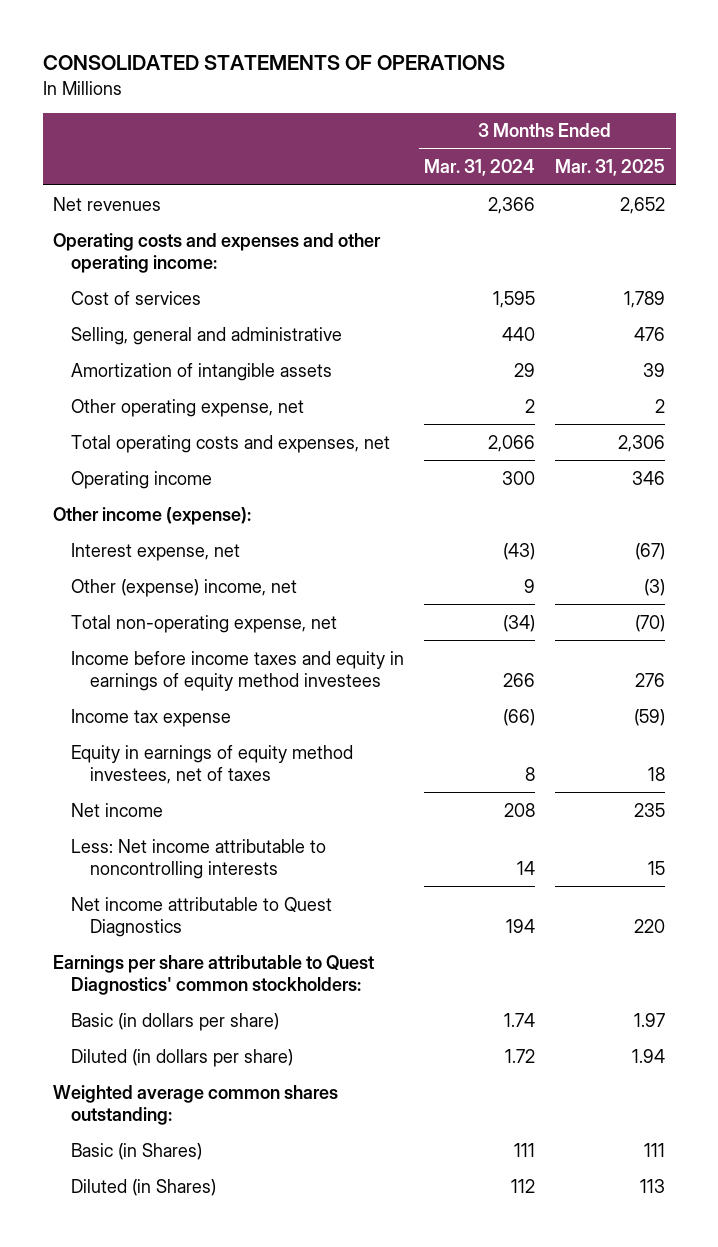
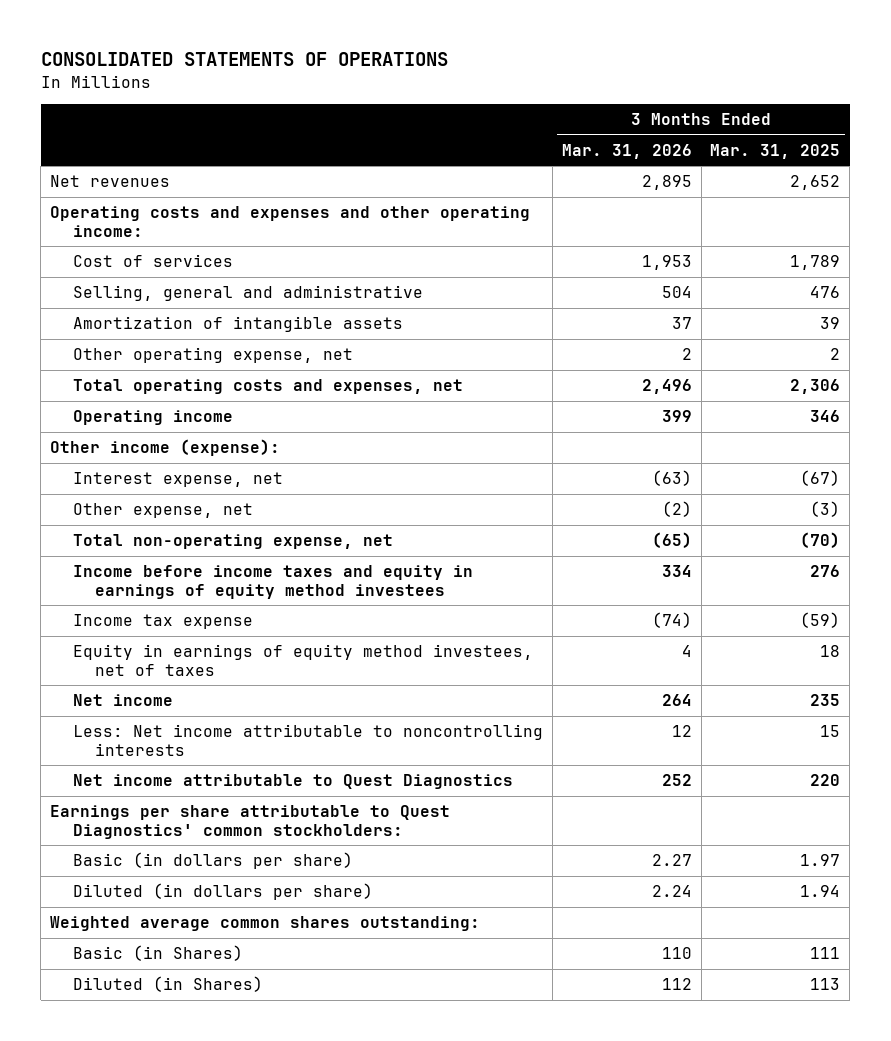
[424,159,536,177] Mar. 31, 2024 -> none
none -> [561,143,692,159] Mar. 31, 2026
[71,578,298,597] Other (expense) income, net -> [72,503,253,519] Other expense, net

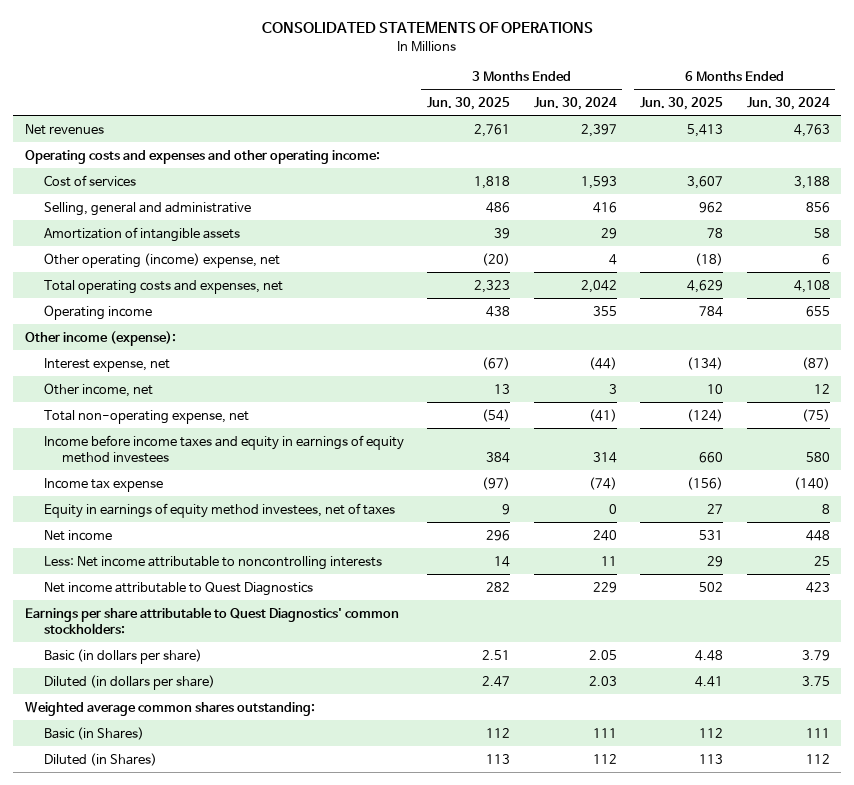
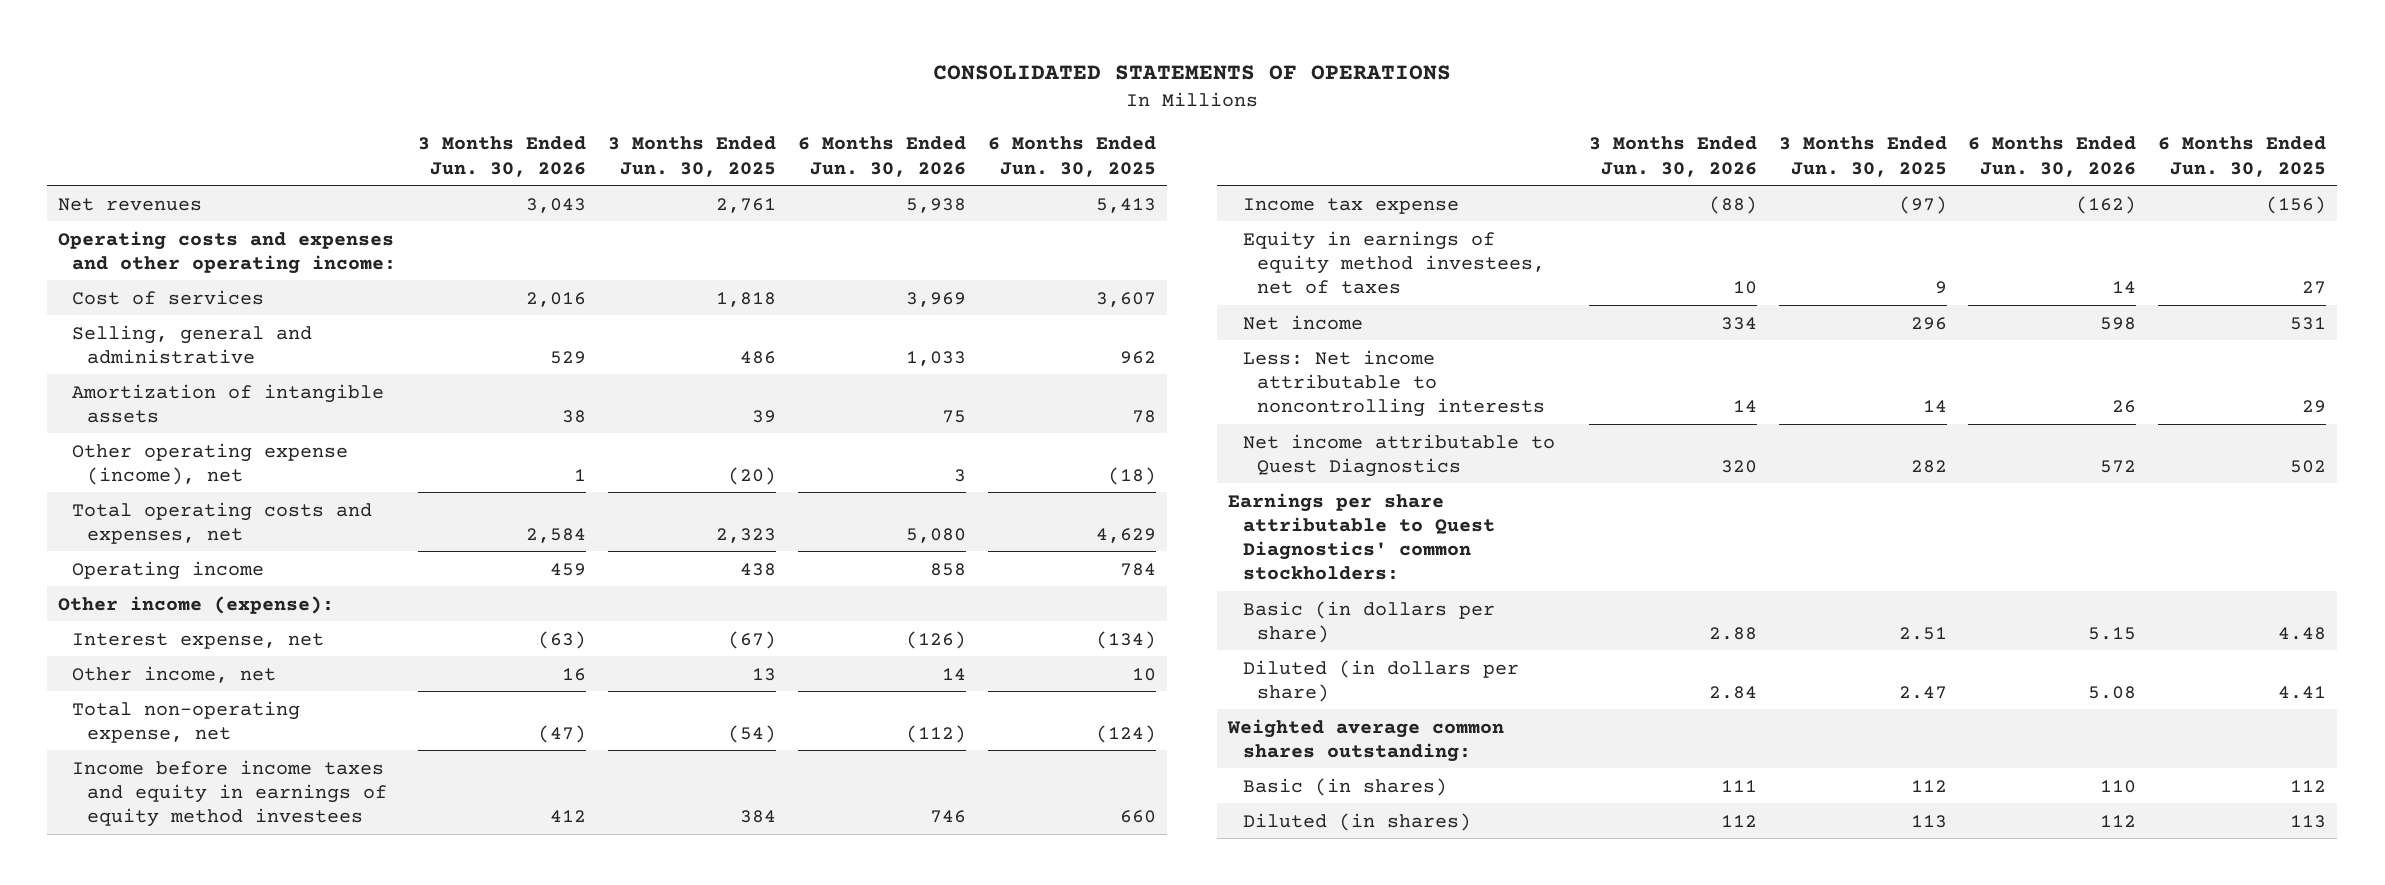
[533,97,617,111] Jun. 30, 2024 -> none
[746,97,830,111] Jun. 30, 2024 -> none
none -> [418,136,587,177] 3 Months Ended Jun. 30, 2026
none -> [798,136,967,177] 6 Months Ended Jun. 30, 2026
[43,252,280,268] Other operating (income) expense, net -> [72,442,349,485] Other operating expense (income), net
[43,726,144,740] Basic (in Shares) -> [1242,777,1447,796] Basic (in shares)
[43,752,157,766] Diluted (in Shares) -> [1242,812,1471,831] Diluted (in shares)

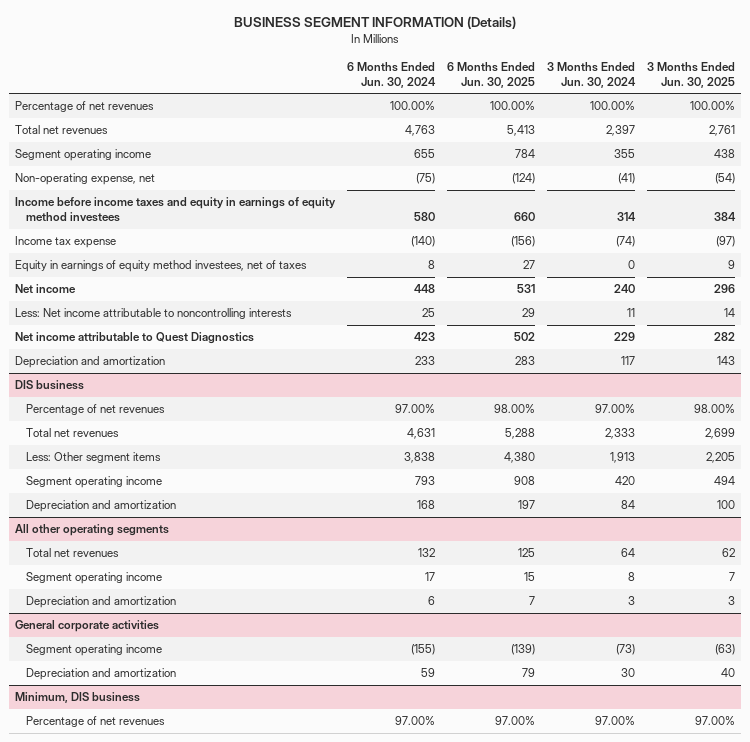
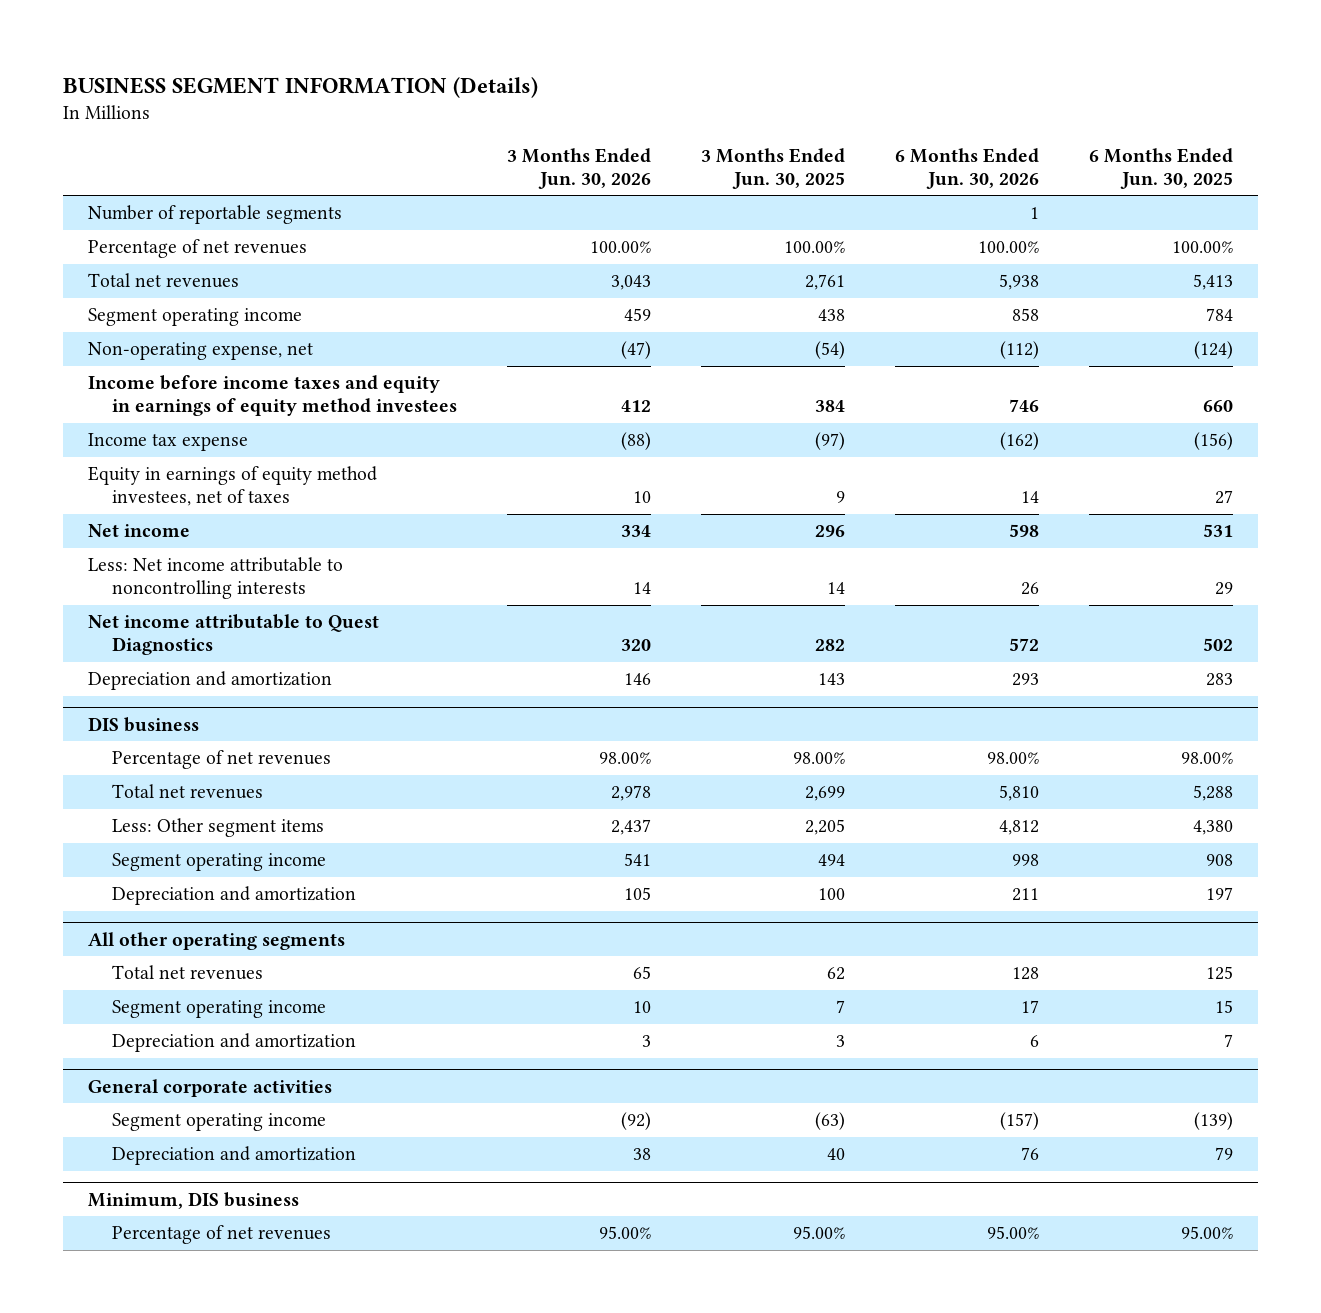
[347,61,437,88] 6 Months Ended Jun. 30, 2024 -> none
[547,61,637,88] 3 Months Ended Jun. 30, 2024 -> none
none -> [506,147,651,189] 3 Months Ended Jun. 30, 2026
none -> [894,147,1039,189] 6 Months Ended Jun. 30, 2026
none -> [87,205,342,225] Number of reportable segments
[495,716,536,726] 97.00% -> [1180,1226,1233,1240] 95.00%
[694,716,735,726] 97.00% -> [792,1226,845,1240] 95.00%

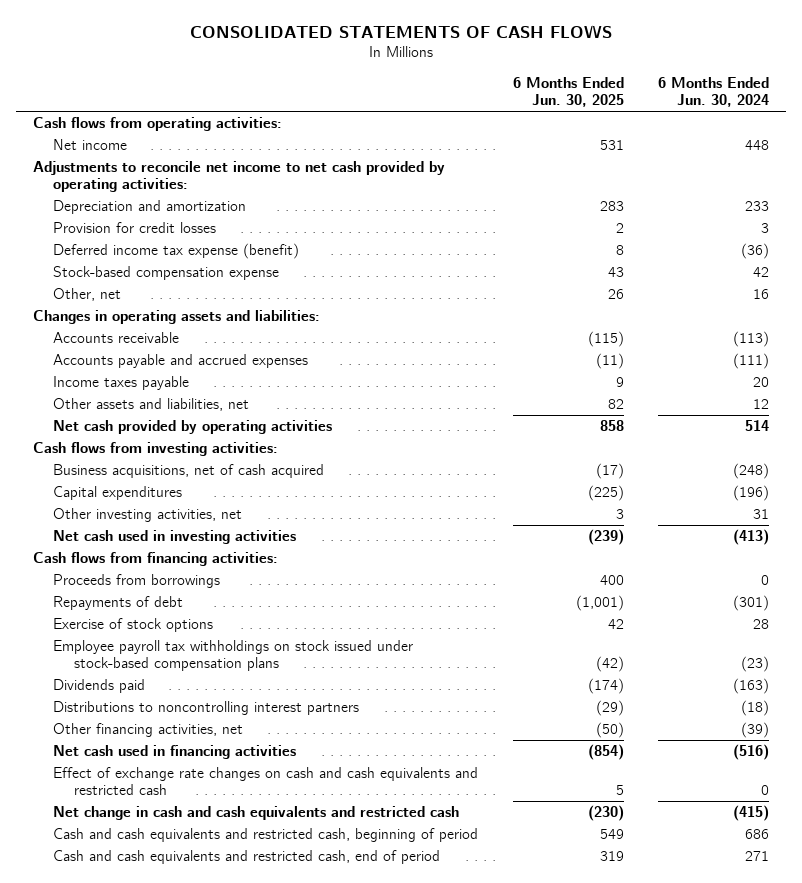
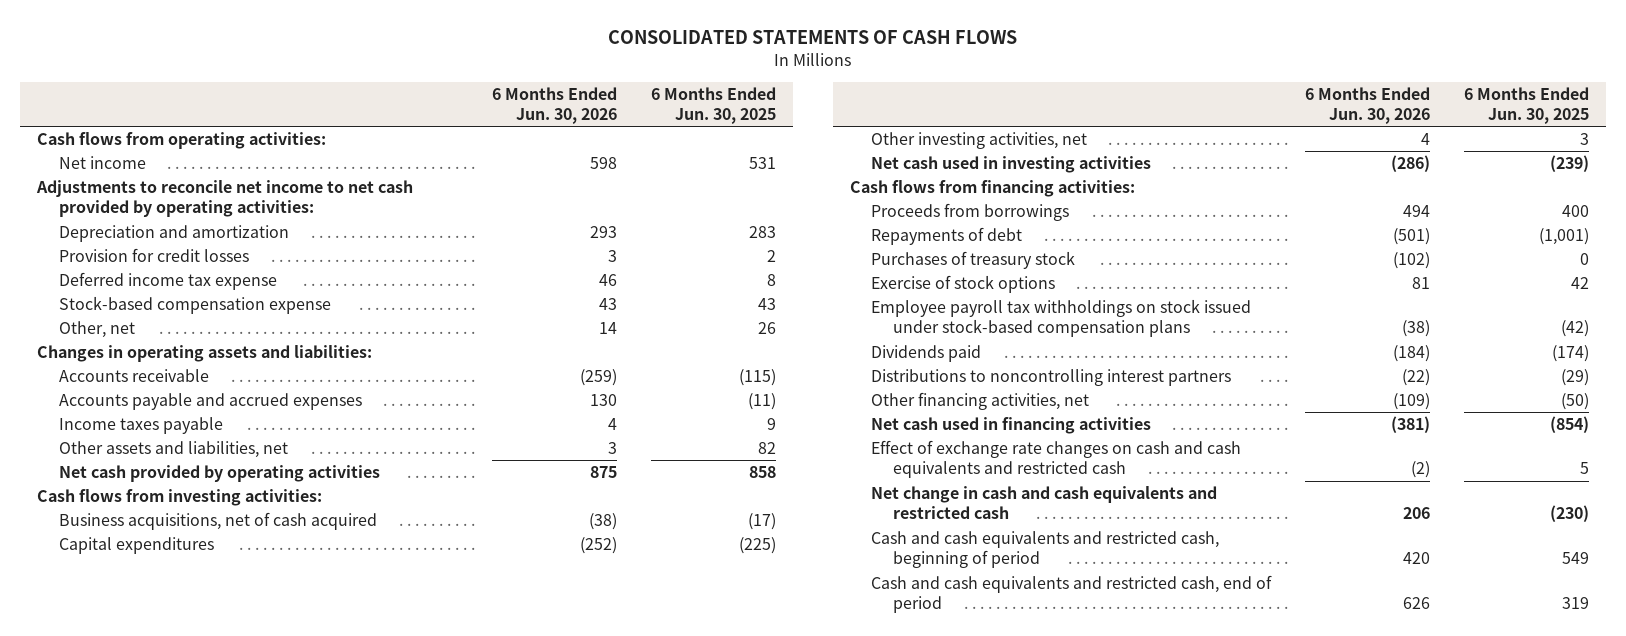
[658,76,770,108] 6 Months Ended Jun. 30, 2024 -> none
none -> [492,86,618,124] 6 Months Ended Jun. 30, 2026
[53,243,300,260] Deferred income tax expense (benefit) -> [58,271,277,290] Deferred income tax expense
none -> [871,250,1076,269] Purchases of treasury stock

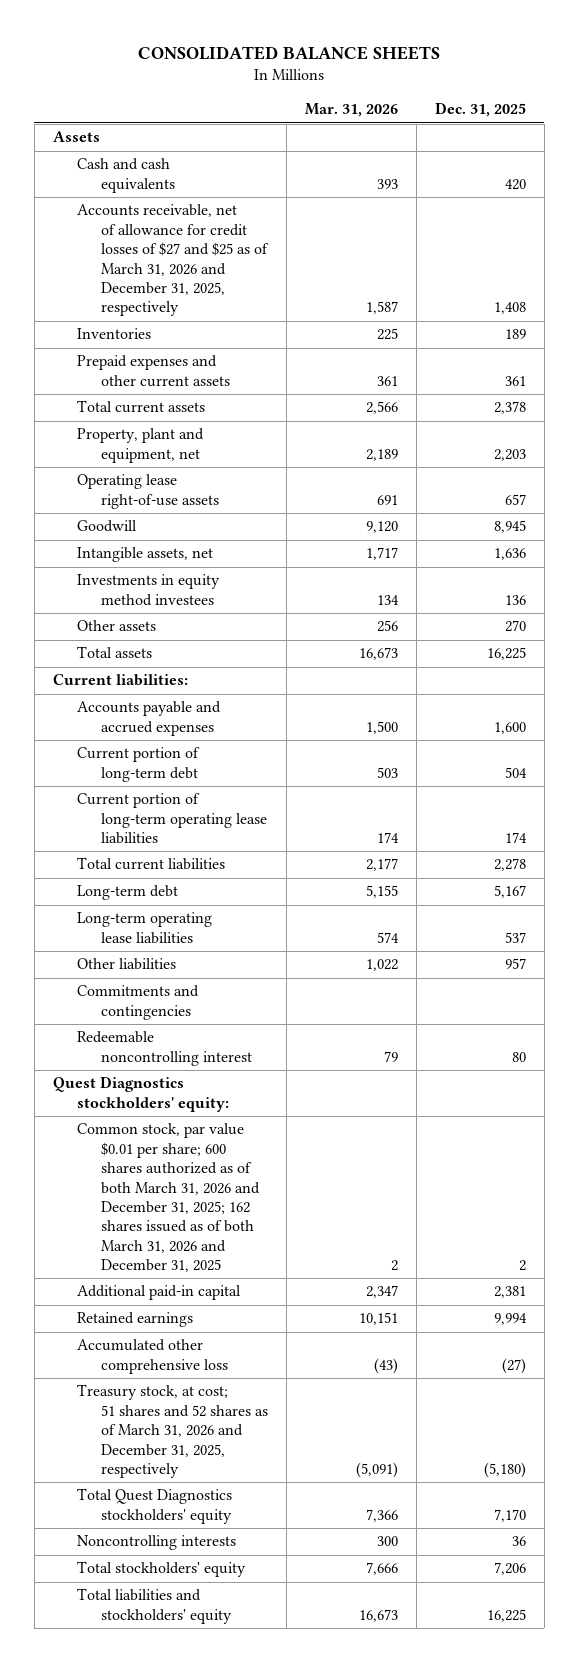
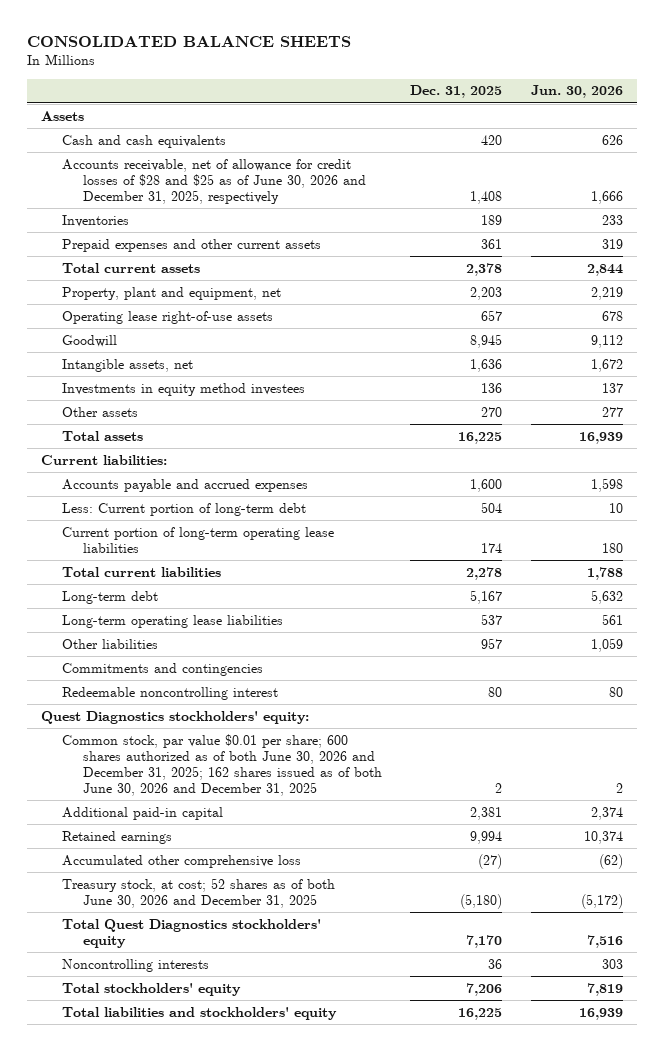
[304,103,398,118] Mar. 31, 2026 -> none
none -> [530,85,623,99] Jun. 30, 2026
[76,204,269,317] Accounts receivable, net of allowance for credit losses of $27 and $25 as of March 31, 2026 and December 31, 2025, respectively -> [61,158,366,204] Accounts receivable, net of allowance for credit losses of $28 and $25 as of June 30, 2026 and December 31, 2025, respectively
[76,747,200,782] Current portion of long-term debt -> [61,502,306,516] Less: Current portion of long-term debt
[76,1123,260,1273] Common stock, par value $0.01 per share; 600 shares authorized as of both March 31, 2026 and December 31, 2025; 162 shares issued as of both March 31, 2026 and December 31, 2025 -> [61,733,382,796] Common stock, par value $0.01 per share; 600 shares authorized as of both June 30, 2026 and December 31, 2025; 162 shares issued as of both June 30, 2026 and December 31, 2025
[76,1384,268,1479] Treasury stock, at cost; 51 shares and 52 shares as of March 31, 2026 and December 31, 2025, respectively -> [61,877,335,908] Treasury stock, at cost; 52 shares as of both June 30, 2026 and December 31, 2025

